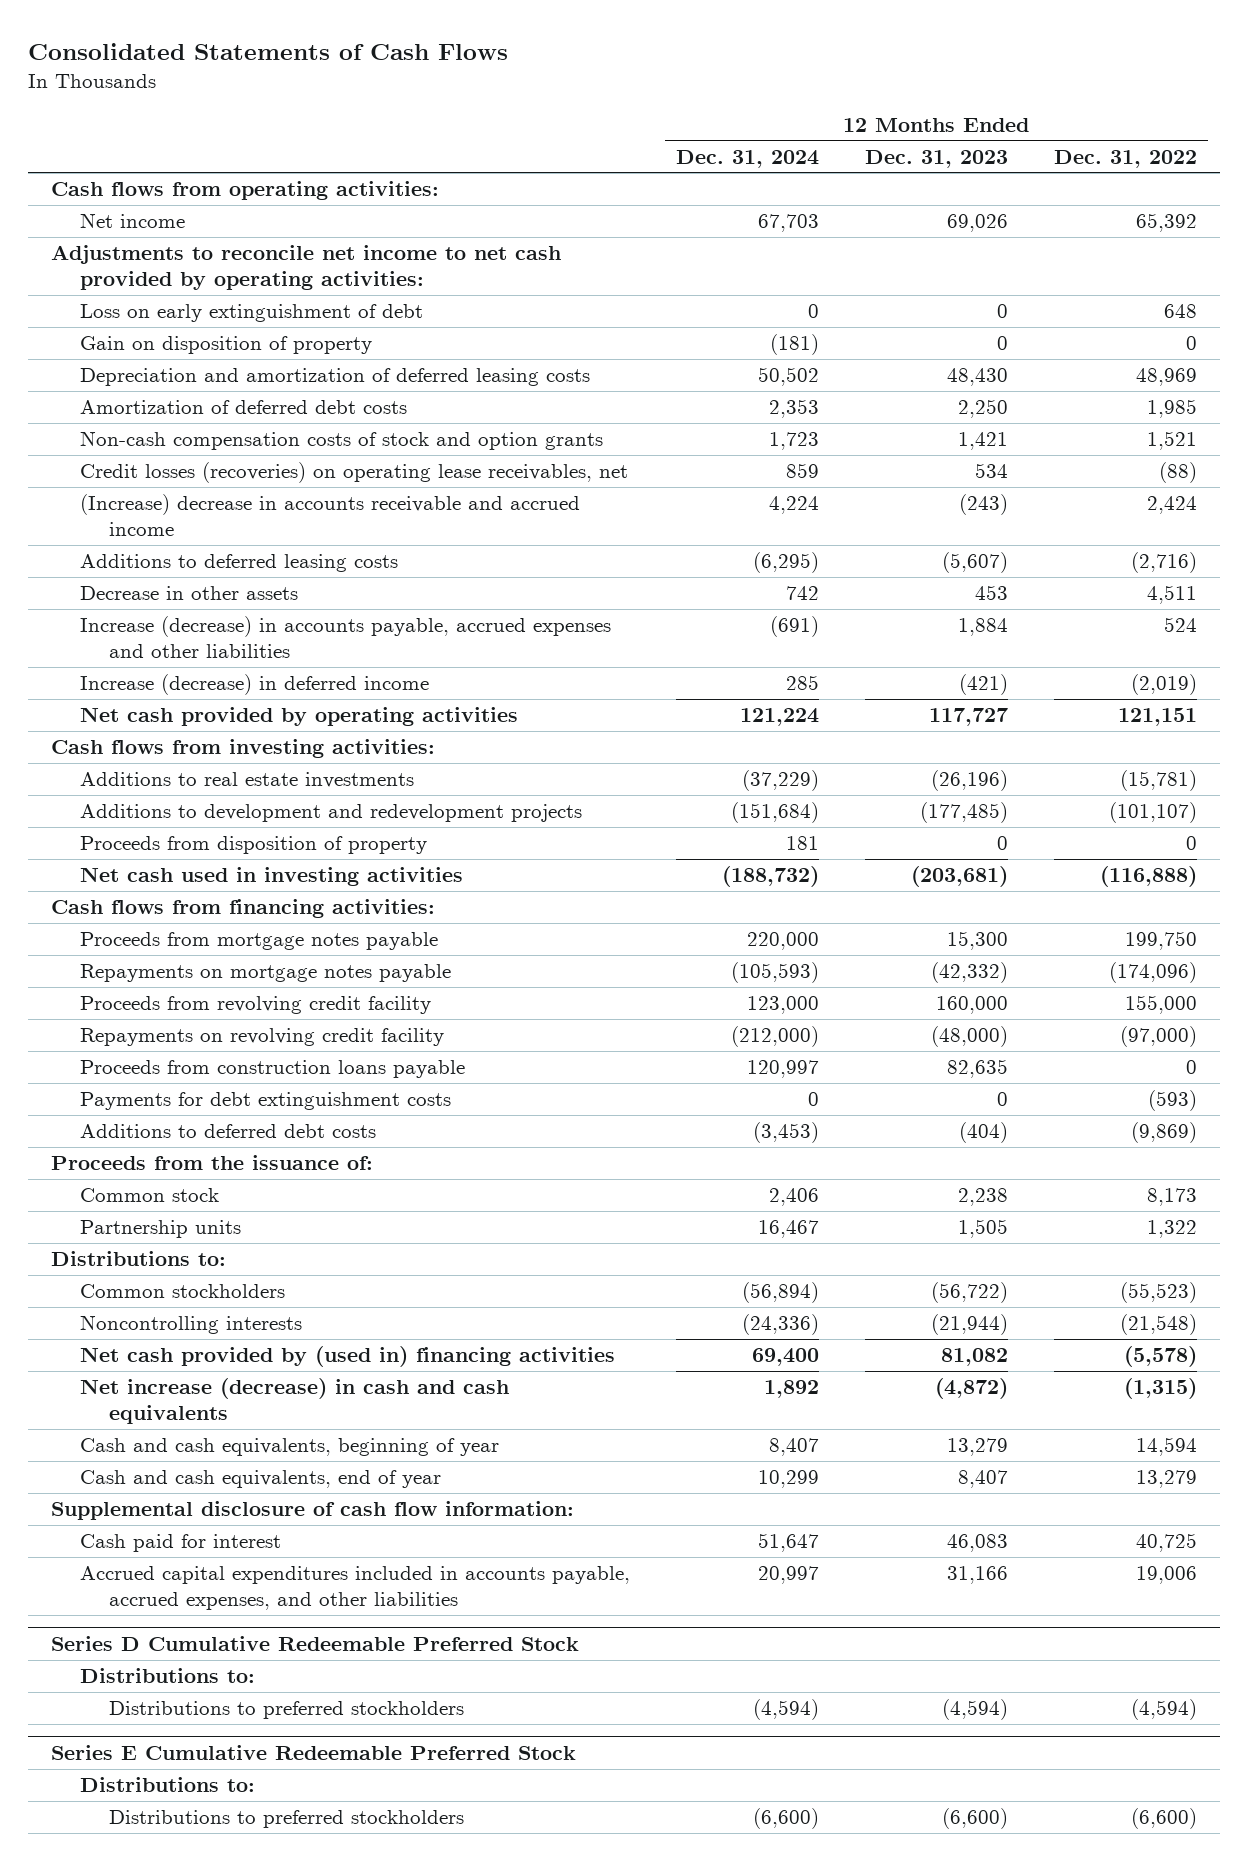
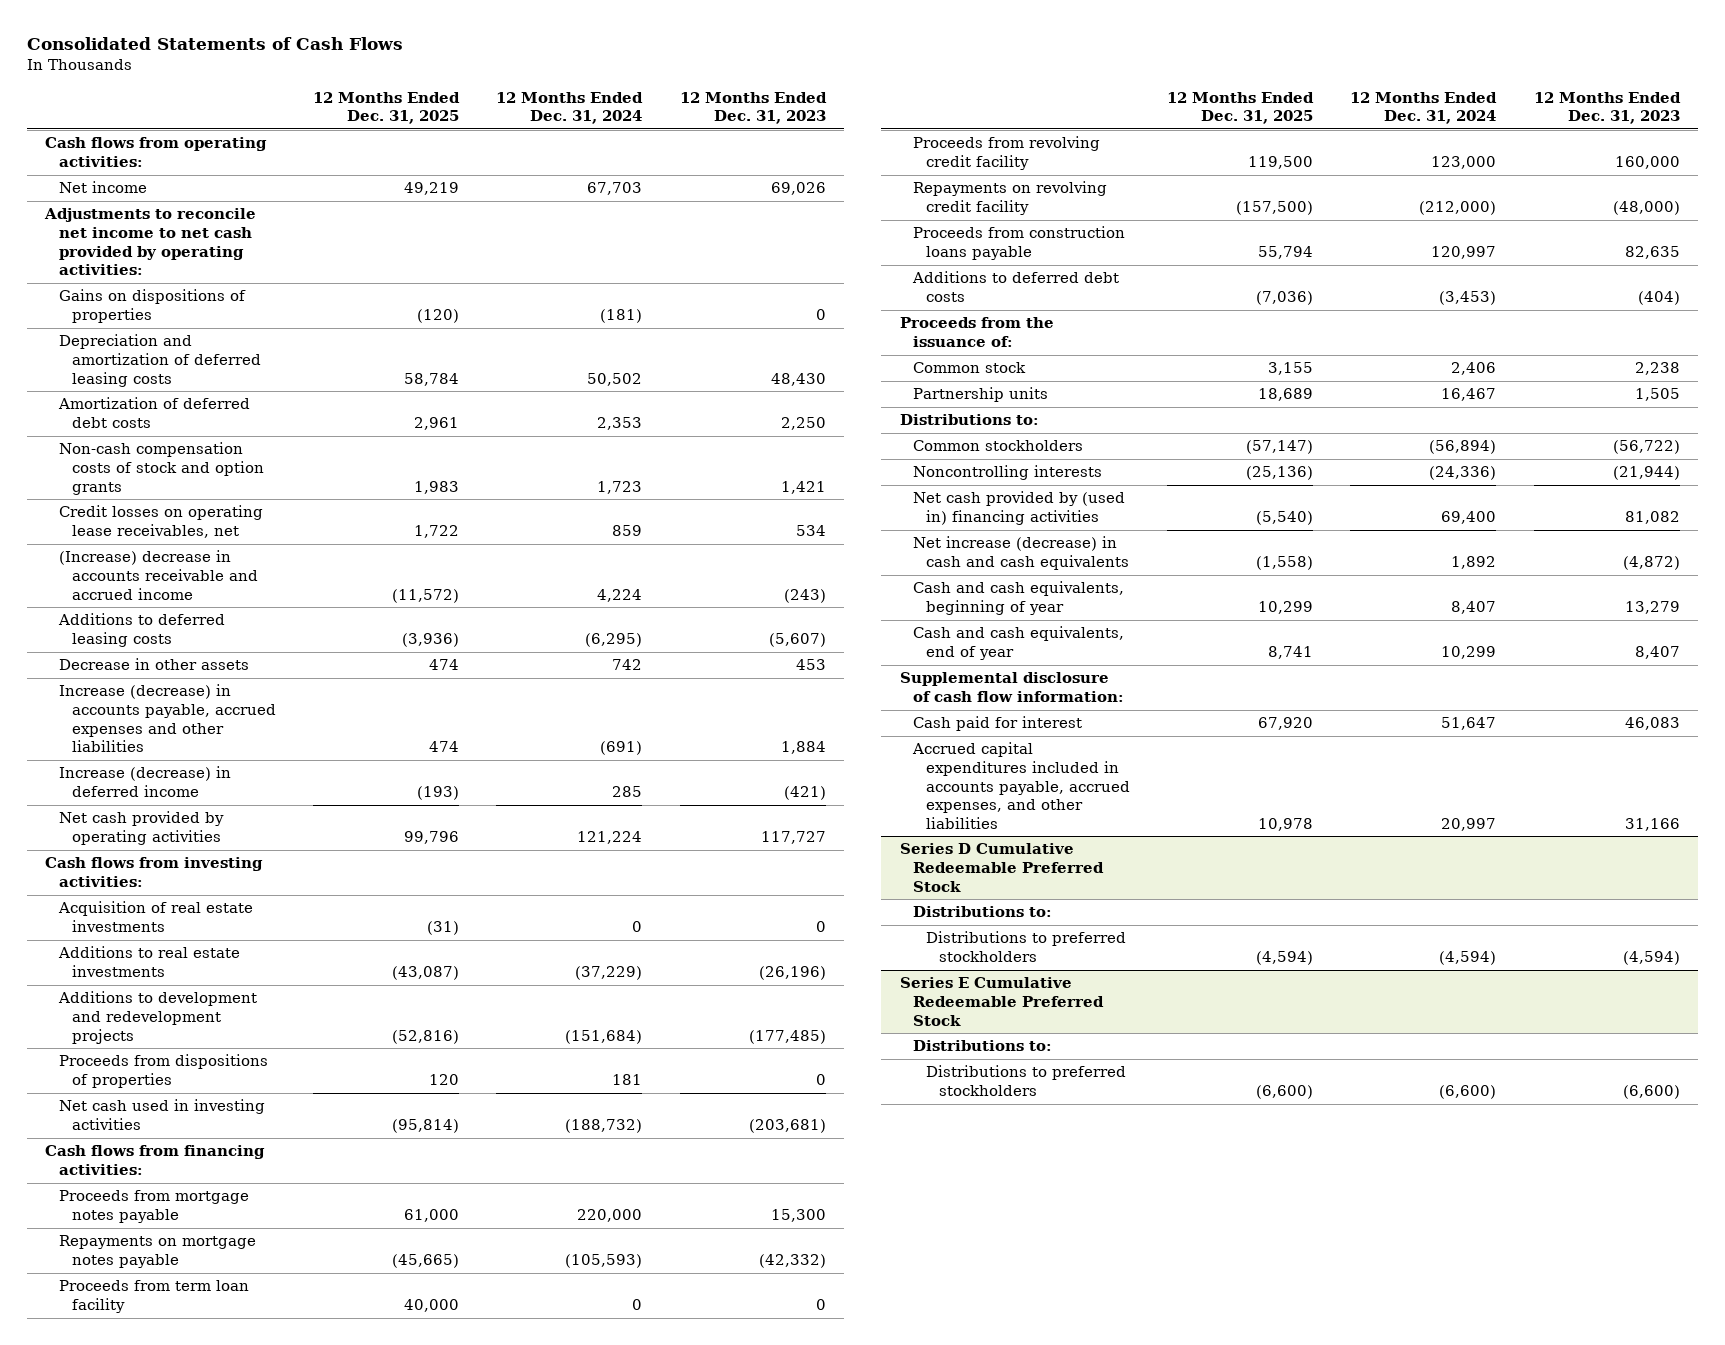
[1053,149,1197,168] Dec. 31, 2022 -> none
none -> [313,91,461,125] 12 Months Ended Dec. 31, 2025
[80,304,424,323] Loss on early extinguishment of debt -> none
[80,336,373,355] Gain on disposition of property -> [58,289,246,323] Gains on dispositions of properties
[80,462,629,484] Credit losses (recoveries) on operating lease receivables, net -> [58,505,263,538] Credit losses on operating lease receivables, net
none -> [57,901,253,932] Acquisition of real estate investments
[80,836,428,855] Proceeds from disposition of property -> [58,1054,268,1088] Proceeds from dispositions of properties
none -> [58,1280,249,1313] Proceeds from term loan facility
[80,1092,452,1111] Payments for debt extinguishment costs -> none

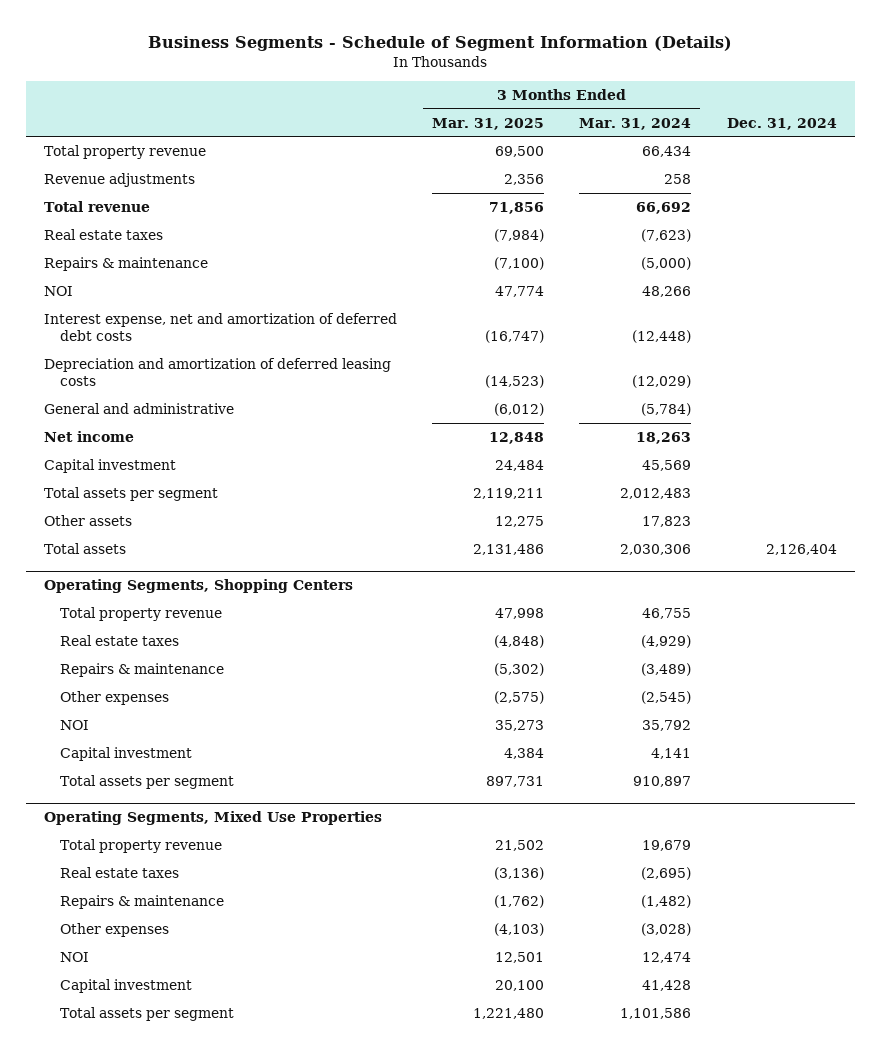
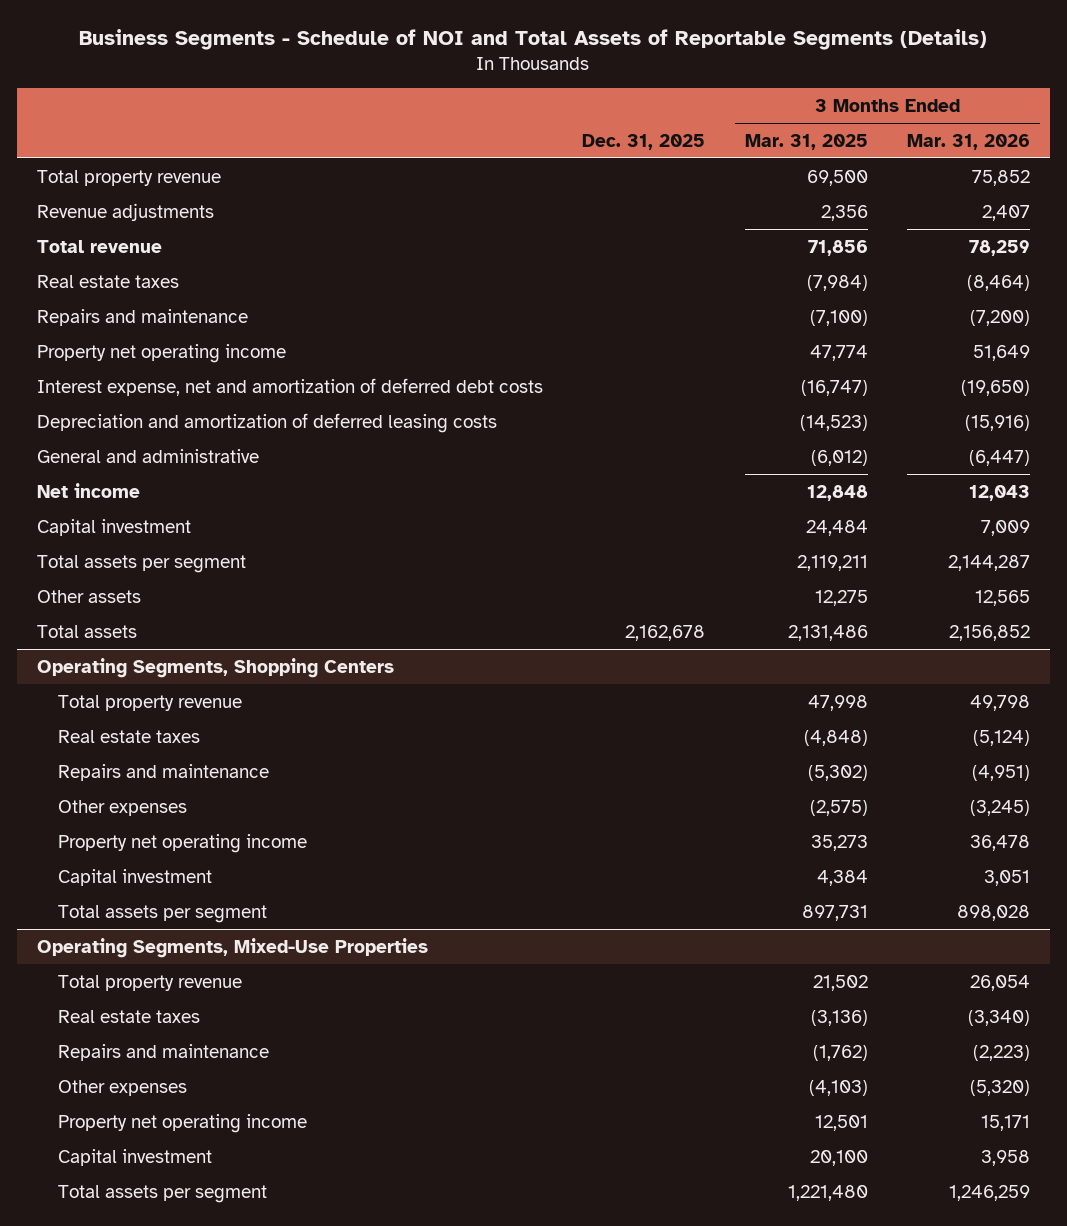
[148,35,733,51] Business Segments - Schedule of Segment Information (Details) -> [79,29,988,51] Business Segments - Schedule of NOI and Total Assets of Reportable Segments (Details)
[579,117,692,130] Mar. 31, 2024 -> none
[726,117,837,130] Dec. 31, 2024 -> none
none -> [582,133,706,150] Dec. 31, 2025
none -> [907,133,1031,150] Mar. 31, 2026
[43,256,208,271] Repairs & maintenance -> [36,308,248,326] Repairs and maintenance
[43,285,73,296] NOI -> [36,343,286,363] Property net operating income
[59,662,224,677] Repairs & maintenance -> [57,763,269,781] Repairs and maintenance
[59,719,89,730] NOI -> [57,833,307,853] Property net operating income
[43,811,382,826] Operating Segments, Mixed Use Properties -> [36,937,428,958] Operating Segments, Mixed-Use Properties
[59,894,224,909] Repairs & maintenance -> [57,1043,269,1061] Repairs and maintenance
[59,951,89,962] NOI -> [57,1113,307,1133] Property net operating income

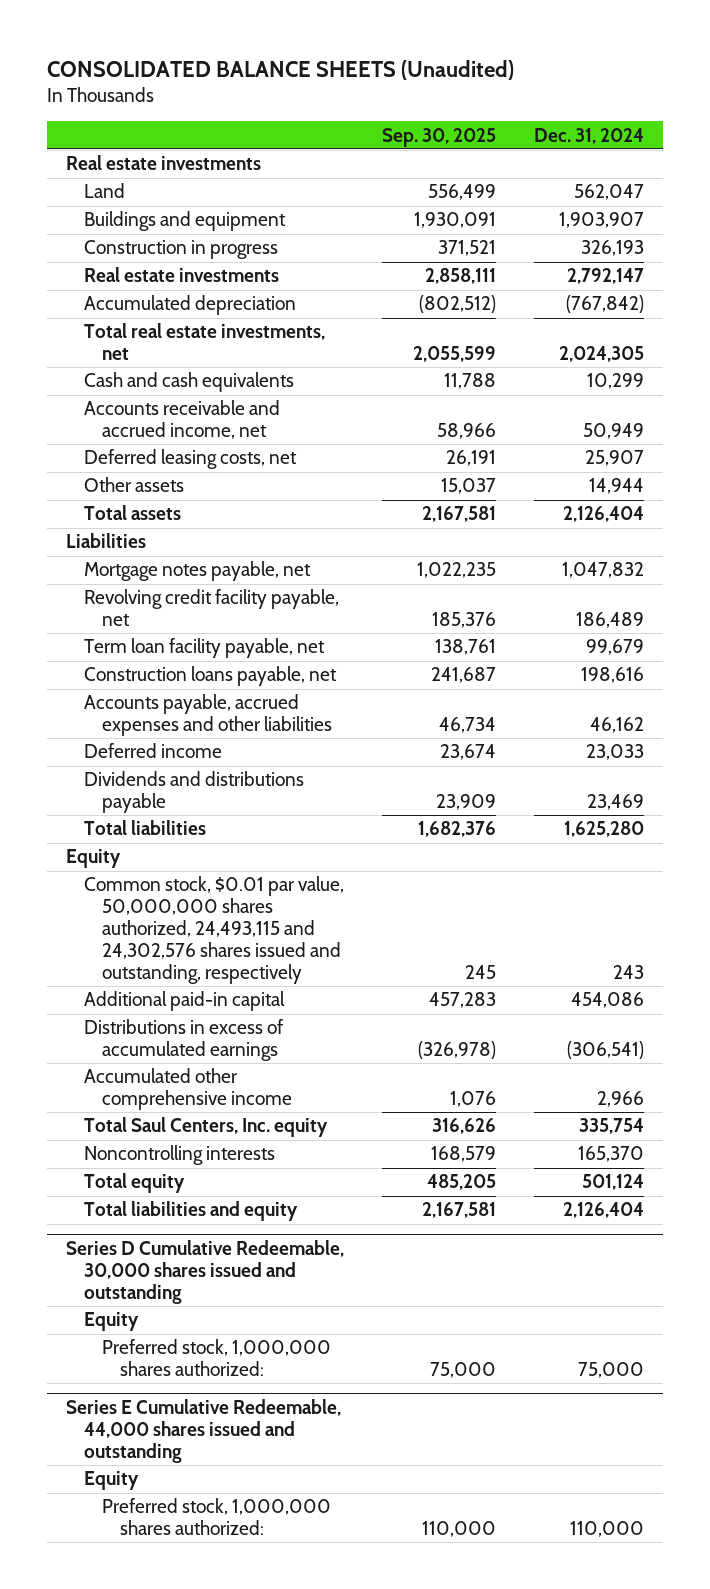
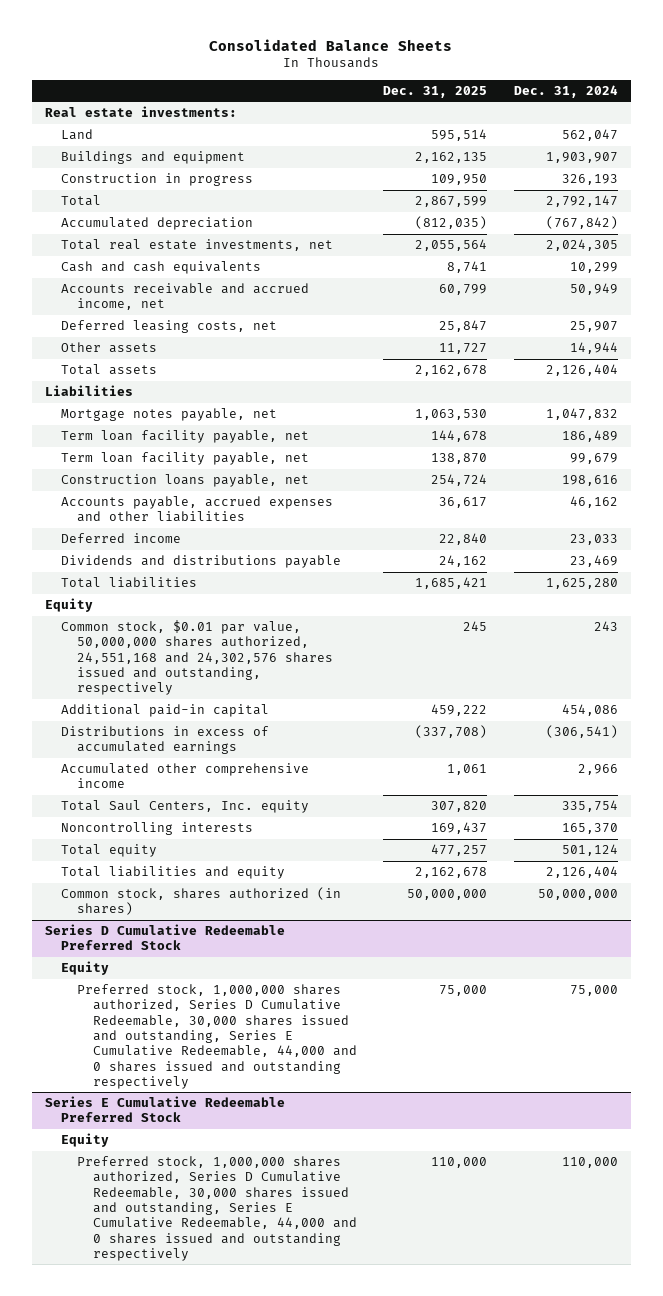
[47,59,515,80] CONSOLIDATED BALANCE SHEETS (Unaudited) -> [209,38,453,51] Consolidated Balance Sheets
[382,127,497,147] Sep. 30, 2025 -> none
none -> [383,85,488,98] Dec. 31, 2025
[66,155,262,171] Real estate investments -> [44,106,237,118] Real estate investments:
[84,267,280,283] Real estate investments -> [60,195,101,207] Total
[84,589,340,627] Revolving credit facility payable, net -> [60,430,309,444] Term loan facility payable, net
[84,876,345,985] Common stock, $0.01 par value, 50,000,000 shares authorized, 24,493,115 and 24,302,576 shares issued and outstanding, respectively -> [60,620,333,696] Common stock, $0.01 par value, 50,000,000 shares authorized, 24,551,168 and 24,302,576 shares issued and outstanding, respectively
none -> [60,887,341,916] Common stock, shares authorized (in shares)
[66,1240,345,1305] Series D Cumulative Redeemable, 30,000 shares issued and outstanding -> [44,924,285,951] Series D Cumulative Redeemable Preferred Stock
[102,1339,332,1377] Preferred stock, 1,000,000 shares authorized: -> [76,984,357,1089] Preferred stock, 1,000,000 shares authorized, Series D Cumulative Redeemable, 30,000 shares issued and outstanding, Series E Cumulative Redeemable, 44,000 and 0 shares issued and outstanding respectively
[66,1399,342,1464] Series E Cumulative Redeemable, 44,000 shares issued and outstanding -> [44,1096,285,1123] Series E Cumulative Redeemable Preferred Stock
[102,1498,332,1536] Preferred stock, 1,000,000 shares authorized: -> [76,1156,357,1261] Preferred stock, 1,000,000 shares authorized, Series D Cumulative Redeemable, 30,000 shares issued and outstanding, Series E Cumulative Redeemable, 44,000 and 0 shares issued and outstanding respectively

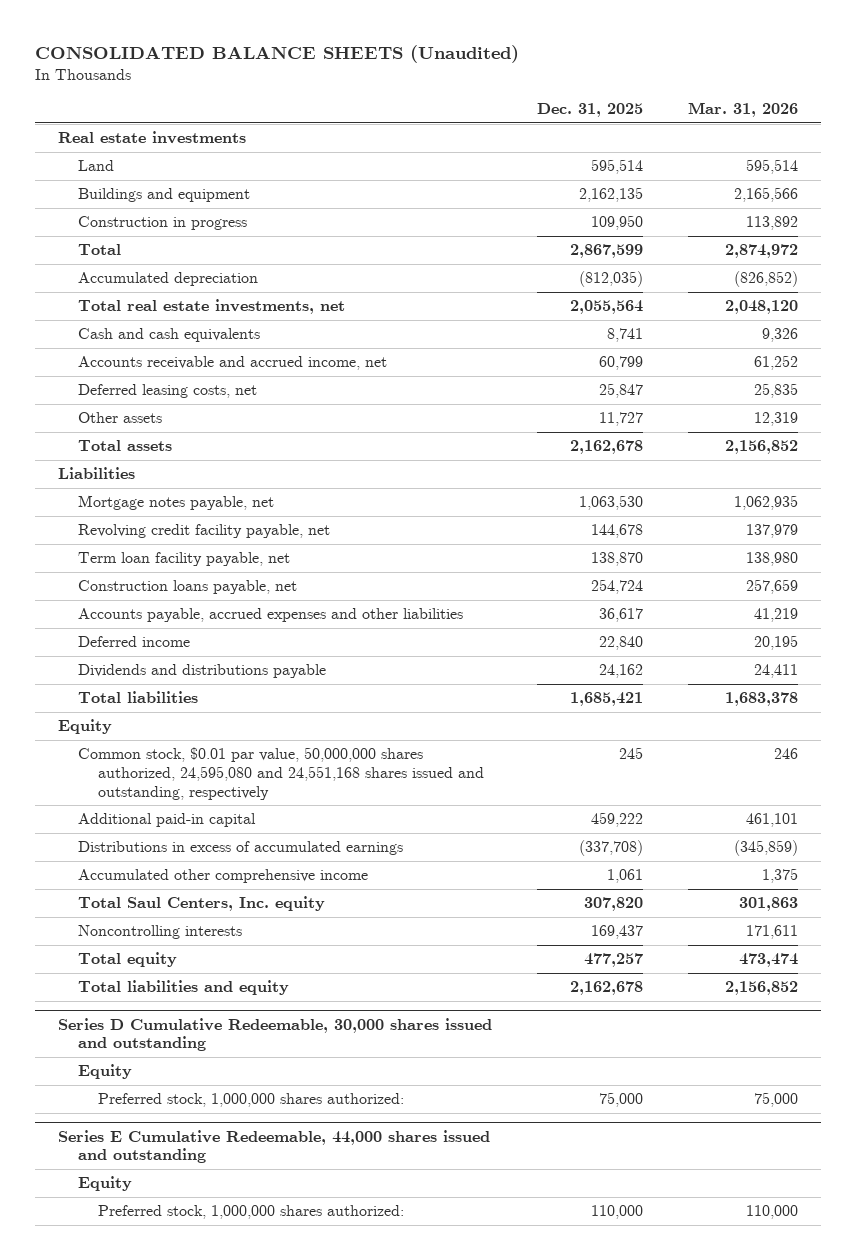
[209,38,453,51] Consolidated Balance Sheets -> [35,45,520,64] CONSOLIDATED BALANCE SHEETS (Unaudited)
[514,84,619,98] Dec. 31, 2024 -> none
none -> [688,102,799,118] Mar. 31, 2026
[44,106,237,118] Real estate investments: -> [57,131,246,145] Real estate investments
[60,430,309,444] Term loan facility payable, net -> [77,524,330,539] Revolving credit facility payable, net
[60,620,333,696] Common stock, $0.01 par value, 50,000,000 shares authorized, 24,551,168 and 24,302,576 shares issued and outstanding, respectively -> [77,747,484,800] Common stock, $0.01 par value, 50,000,000 shares authorized, 24,595,080 and 24,551,168 shares issued and outstanding, respectively
[60,887,341,916] Common stock, shares authorized (in shares) -> none
[44,924,285,951] Series D Cumulative Redeemable Preferred Stock -> [57,1017,492,1052] Series D Cumulative Redeemable, 30,000 shares issued and outstanding
[76,984,357,1089] Preferred stock, 1,000,000 shares authorized, Series D Cumulative Redeemable, 30,000 shares issued and outstanding, Series E Cumulative Redeemable, 44,000 and 0 shares issued and outstanding respectively -> [97,1093,404,1108] Preferred stock, 1,000,000 shares authorized:
[44,1096,285,1123] Series E Cumulative Redeemable Preferred Stock -> [57,1129,490,1164] Series E Cumulative Redeemable, 44,000 shares issued and outstanding
[76,1156,357,1261] Preferred stock, 1,000,000 shares authorized, Series D Cumulative Redeemable, 30,000 shares issued and outstanding, Series E Cumulative Redeemable, 44,000 and 0 shares issued and outstanding respectively -> [97,1205,404,1220] Preferred stock, 1,000,000 shares authorized:

